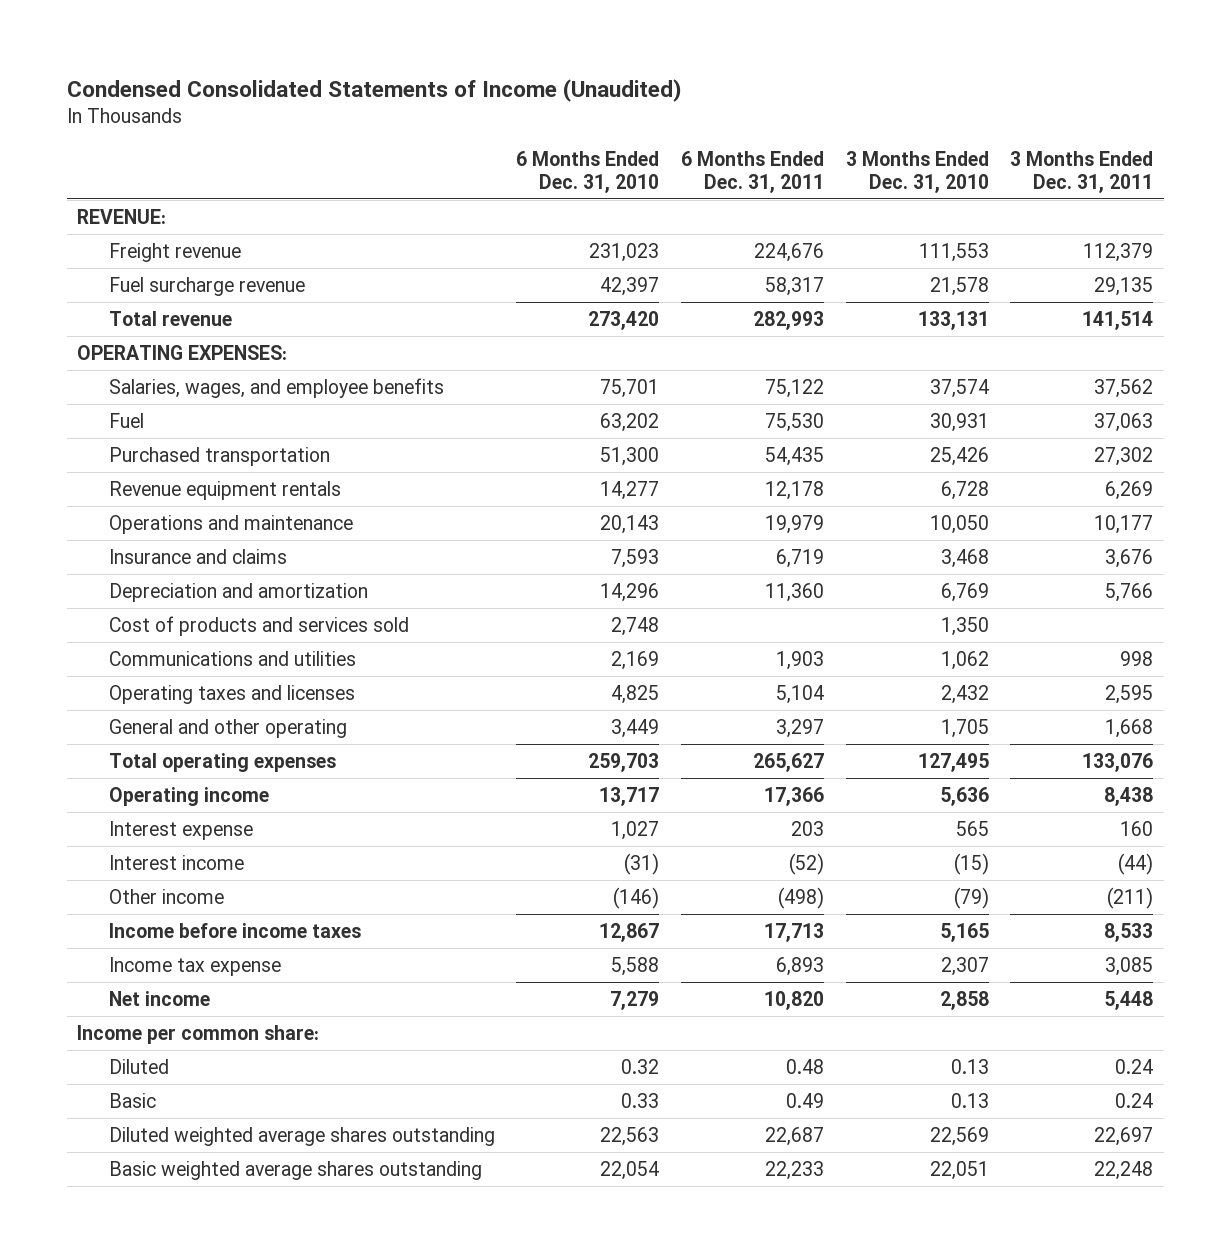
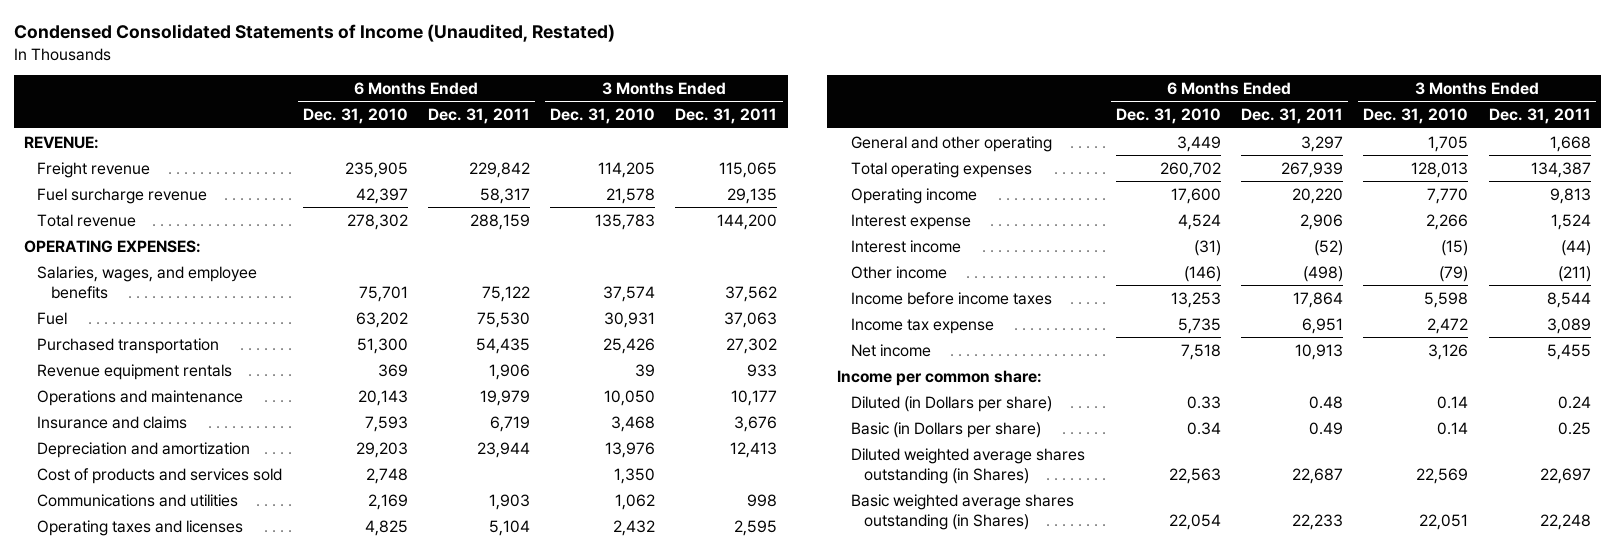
[66,78,682,102] Condensed Consolidated Statements of Income (Unaudited) -> [13,24,615,43] Condensed Consolidated Statements of Income (Unaudited, Restated)
[589,242,660,262] 231,023 -> [344,161,408,178] 235,905
[753,242,824,262] 224,676 -> [468,161,530,178] 229,842
[918,242,989,262] 111,553 -> [598,161,656,178] 114,205
[1083,242,1154,262] 112,379 -> [719,161,778,178] 115,065
[588,310,660,330] 273,420 -> [346,213,408,230] 278,302
[752,310,824,330] 282,993 -> [469,213,530,230] 288,159
[917,310,989,330] 133,131 -> [595,213,656,230] 135,783
[1082,310,1154,330] 141,514 -> [717,213,778,230] 144,200
[600,480,660,500] 14,277 -> [377,363,408,377] 369
[764,480,824,500] 12,178 -> [488,363,530,380] 1,906
[940,480,989,500] 6,728 -> [635,363,656,377] 39
[1105,480,1154,500] 6,269 -> [747,363,778,377] 933
[600,582,660,602] 14,296 -> [355,441,408,458] 29,203
[764,582,824,602] 11,360 -> [476,441,530,458] 23,944
[940,582,989,602] 6,769 -> [605,441,656,458] 13,976
[1105,582,1154,602] 5,766 -> [730,441,778,458] 12,413
[588,752,660,772] 259,703 -> [1159,161,1221,178] 260,702
[752,752,824,772] 265,627 -> [1281,161,1344,178] 267,939
[917,752,989,772] 127,495 -> [1411,161,1469,178] 128,013
[1082,752,1154,772] 133,076 -> [1530,161,1591,178] 134,387
[599,786,660,806] 13,717 -> [1170,187,1221,204] 17,600
[763,786,824,806] 17,366 -> [1292,187,1344,204] 20,220
[939,786,989,806] 5,636 -> [1427,187,1469,204] 7,770
[1104,786,1154,806] 8,438 -> [1549,187,1591,204] 9,813
[611,820,660,840] 1,027 -> [1177,213,1221,230] 4,524
[790,820,824,836] 203 -> [1300,213,1344,230] 2,906
[955,820,989,836] 565 -> [1426,213,1469,230] 2,266
[1120,820,1154,836] 160 -> [1550,213,1591,230] 1,524
[599,922,660,942] 12,867 -> [1170,291,1221,308] 13,253
[763,922,824,942] 17,713 -> [1293,291,1344,308] 17,864
[939,922,989,942] 5,165 -> [1424,291,1469,308] 5,598
[1104,922,1154,942] 8,533 -> [1546,291,1591,308] 8,544
[611,956,660,976] 5,588 -> [1177,317,1221,334] 5,735
[775,956,824,976] 6,893 -> [1302,317,1344,334] 6,951
[940,956,989,976] 2,307 -> [1427,317,1469,334] 2,472
[1105,956,1154,976] 3,085 -> [1546,317,1591,334] 3,089
[610,990,660,1010] 7,279 -> [1180,343,1221,360] 7,518
[763,990,824,1010] 10,820 -> [1295,343,1344,360] 10,913
[939,990,989,1010] 2,858 -> [1428,343,1469,360] 3,126
[1104,990,1154,1010] 5,448 -> [1546,343,1591,360] 5,455
[108,1058,169,1074] Diluted -> [850,395,1052,412] Diluted (in Dollars per share)
[621,1058,660,1074] 0.32 -> [1186,395,1221,409] 0.33
[950,1058,989,1074] 0.13 -> [1437,395,1469,409] 0.14
[108,1092,156,1108] Basic -> [850,421,1041,438] Basic (in Dollars per share)
[621,1092,660,1108] 0.33 -> [1186,421,1221,435] 0.34
[950,1092,989,1108] 0.13 -> [1437,421,1469,435] 0.14
[1115,1092,1154,1108] 0.24 -> [1557,421,1591,435] 0.25
[108,1126,495,1146] Diluted weighted average shares outstanding -> [850,447,1085,484] Diluted weighted average shares outstanding (in Shares)
[108,1160,482,1180] Basic weighted average shares outstanding -> [850,493,1074,530] Basic weighted average shares outstanding (in Shares)

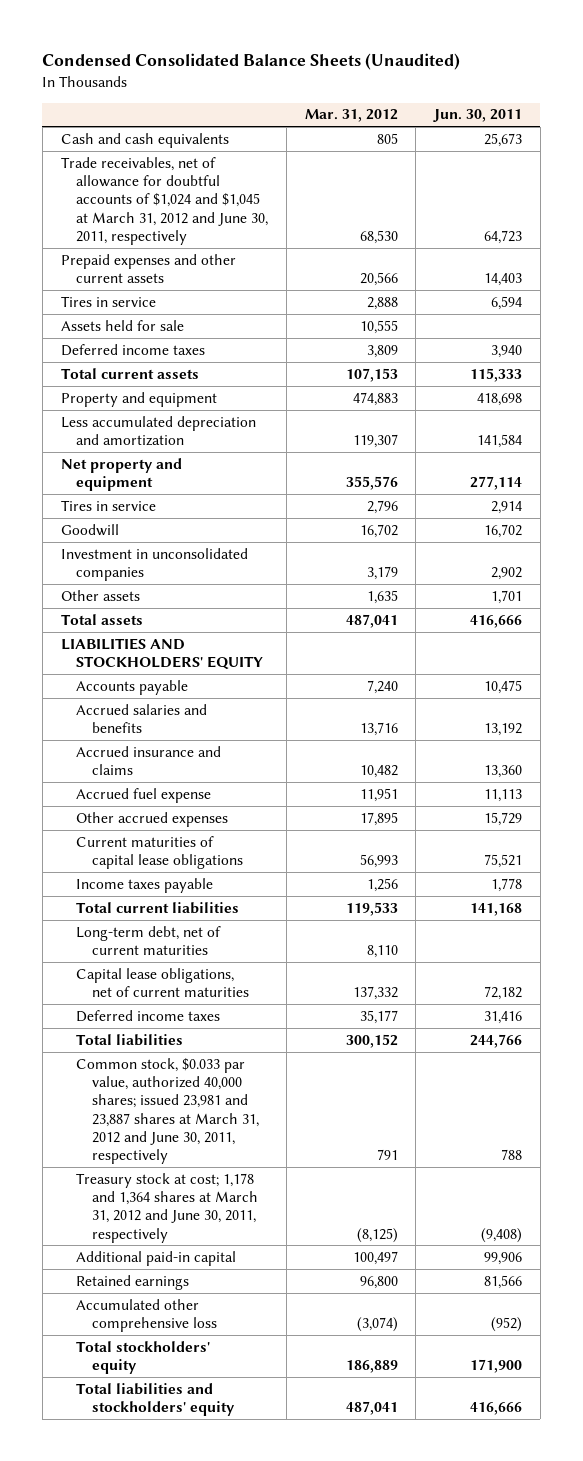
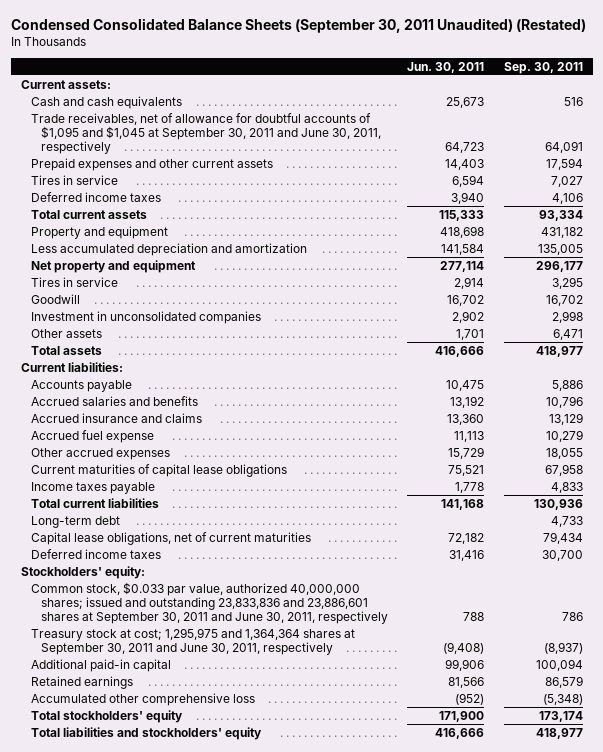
[42,53,461,71] Condensed Consolidated Balance Sheets (Unaudited) -> [10,17,586,33] Condensed Consolidated Balance Sheets (September 30, 2011 Unaudited) (Restated)
[304,109,398,123] Mar. 31, 2012 -> none
none -> [503,61,583,74] Sep. 30, 2011
none -> [20,79,111,89] Current assets:
[60,156,269,245] Trade receivables, net of allowance for doubtful accounts of $1,024 and $1,045 at March 31, 2012 and June 30, 2011, respectively -> [30,112,381,154] Trade receivables, net of allowance for doubtful accounts of $1,095 and $1,045 at September 30, 2011 and June 30, 2011, respectively
[60,319,184,331] Assets held for sale -> none
[60,637,264,671] LIABILITIES AND STOCKHOLDERS' EQUITY -> none
none -> [20,361,123,372] Current liabilities:
[76,925,222,956] Long-term debt, net of current maturities -> [30,515,120,528] Long-term debt
[76,1033,184,1046] Total liabilities -> none
none -> [20,565,145,579] Stockholders' equity:
[76,1057,259,1165] Common stock, $0.033 par value, authorized 40,000 shares; issued 23,981 and 23,887 shares at March 31, 2012 and June 30, 2011, respectively -> [30,581,388,624] Common stock, $0.033 par value, authorized 40,000,000 shares; issued and outstanding 23,833,836 and 23,886,601 shares at September 30, 2011 and June 30, 2011, respectively
[76,1172,258,1243] Treasury stock at cost; 1,178 and 1,364 shares at March 31, 2012 and June 30, 2011, respectively -> [30,627,355,655] Treasury stock at cost; 1,295,975 and 1,364,364 shares at September 30, 2011 and June 30, 2011, respectively

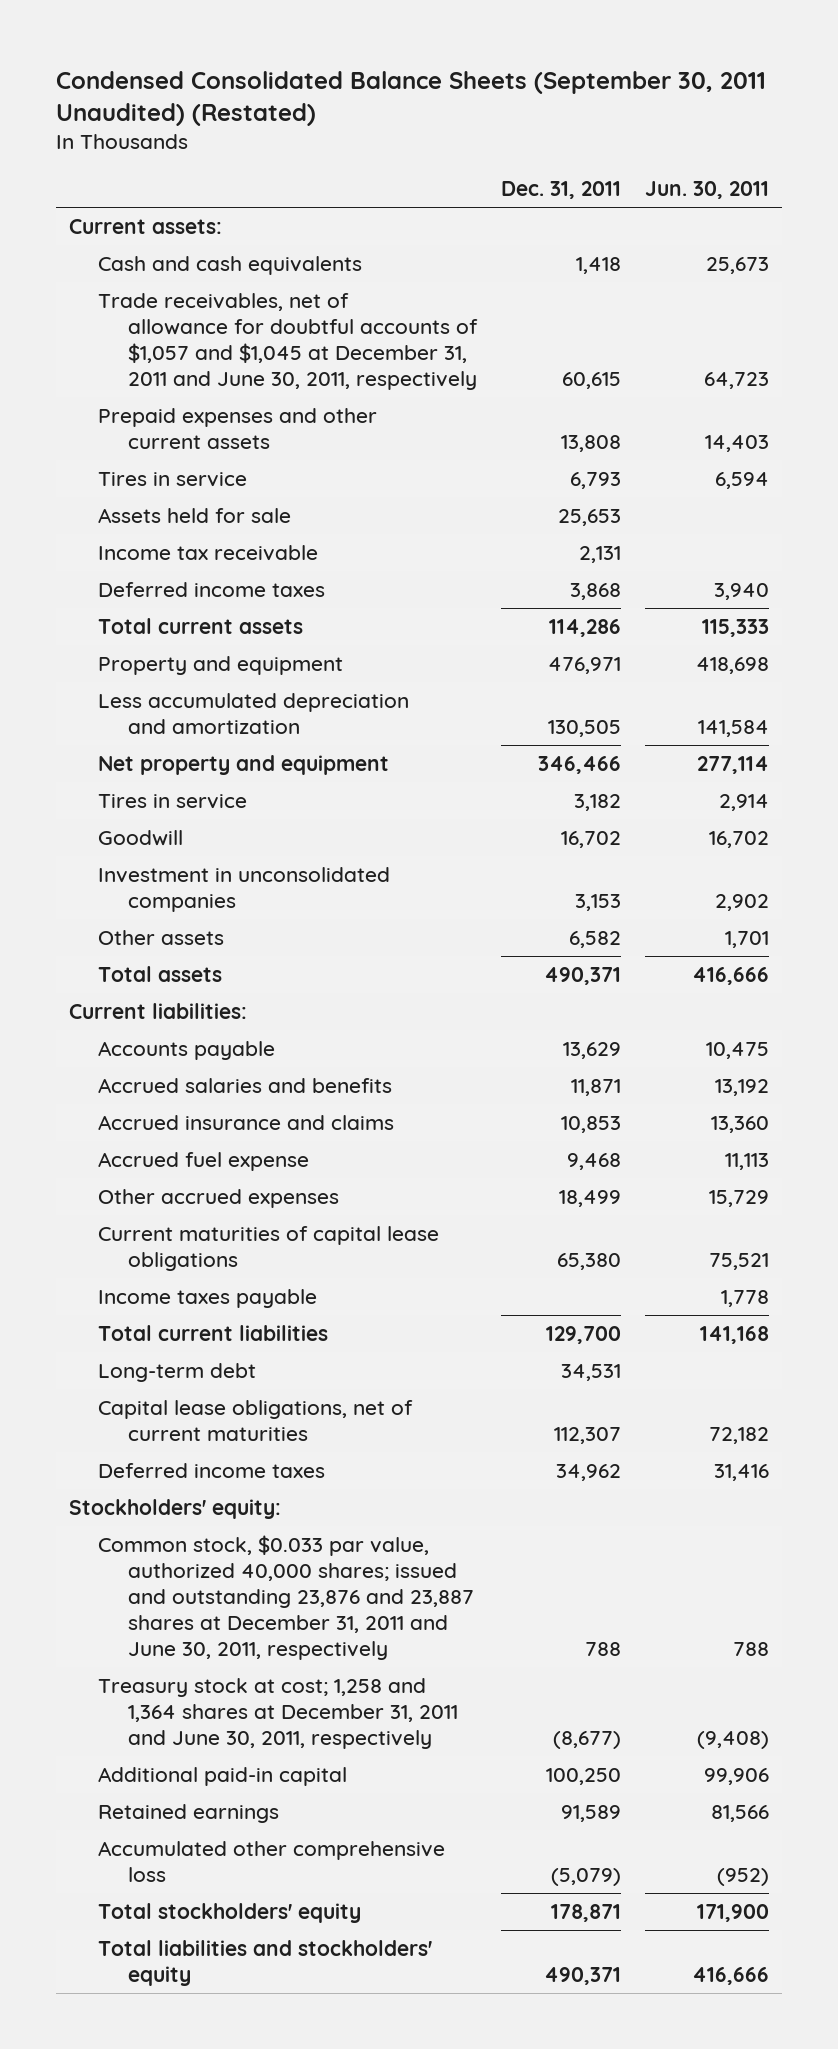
[503,61,583,74] Sep. 30, 2011 -> none
none -> [501,181,622,200] Dec. 31, 2011
[30,112,381,154] Trade receivables, net of allowance for doubtful accounts of $1,095 and $1,045 at September 30, 2011 and June 30, 2011, respectively -> [98,292,478,391] Trade receivables, net of allowance for doubtful accounts of $1,057 and $1,045 at December 31, 2011 and June 30, 2011, respectively
none -> [98,507,292,523] Assets held for sale
none -> [98,544,319,561] Income tax receivable
[30,581,388,624] Common stock, $0.033 par value, authorized 40,000,000 shares; issued and outstanding 23,833,836 and 23,886,601 shares at September 30, 2011 and June 30, 2011, respectively -> [98,1534,474,1661] Common stock, $0.033 par value, authorized 40,000 shares; issued and outstanding 23,876 and 23,887 shares at December 31, 2011 and June 30, 2011, respectively
[30,627,355,655] Treasury stock at cost; 1,295,975 and 1,364,364 shares at September 30, 2011 and June 30, 2011, respectively -> [98,1677,458,1750] Treasury stock at cost; 1,258 and 1,364 shares at December 31, 2011 and June 30, 2011, respectively

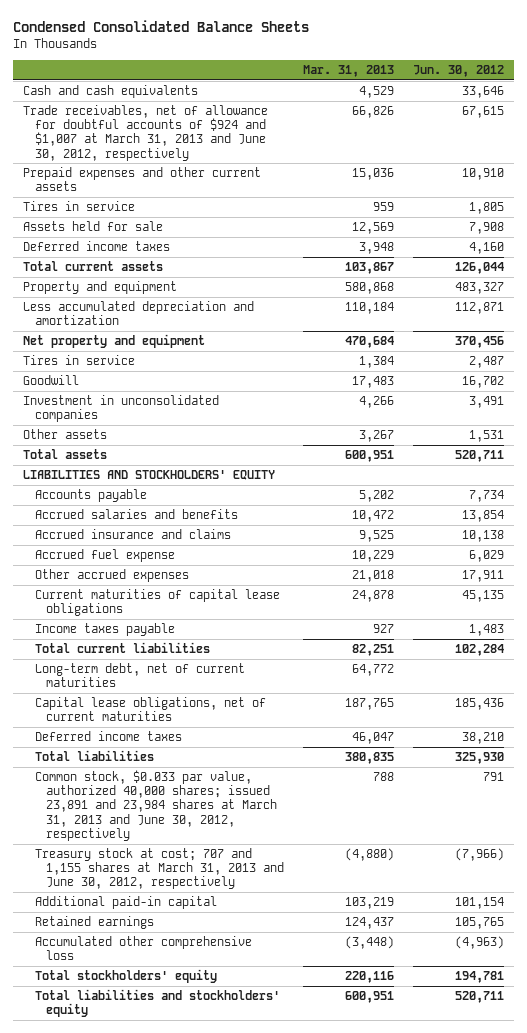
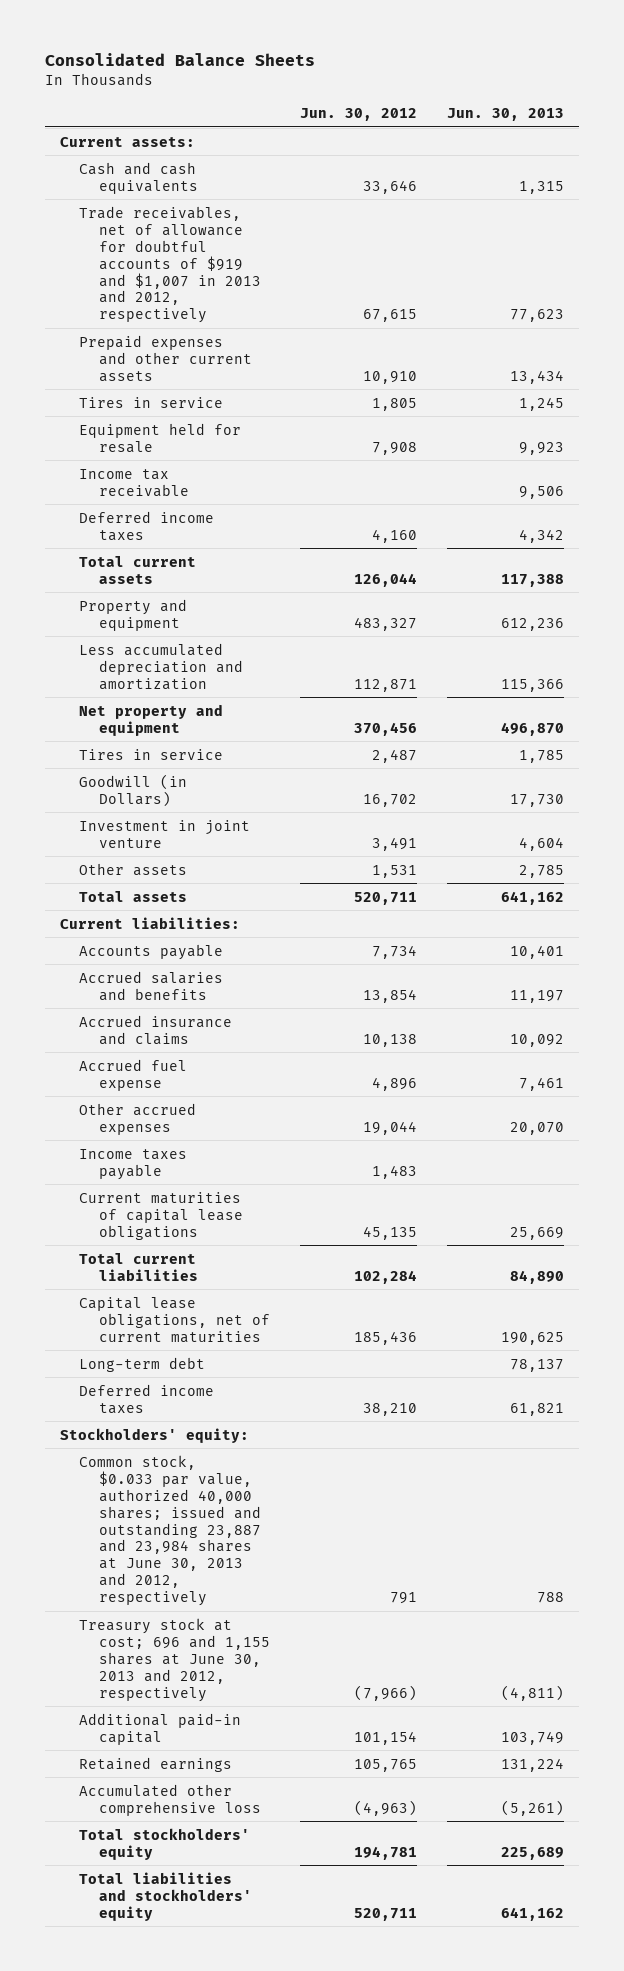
[13,19,310,32] Condensed Consolidated Balance Sheets -> [44,53,315,67] Consolidated Balance Sheets
[303,65,395,78] Mar. 31, 2013 -> none
none -> [446,107,564,121] Jun. 30, 2013
none -> [59,136,195,147] Current assets:
[22,105,268,161] Trade receivables, net of allowance for doubtful accounts of $924 and $1,007 at March 31, 2013 and June 30, 2012, respectively -> [79,205,261,324] Trade receivables, net of allowance for doubtful accounts of $919 and $1,007 in 2013 and 2012, respectively
[22,221,163,232] Assets held for sale -> [79,422,242,453] Equipment held for resale
none -> [79,468,189,497] Income tax receivable
[22,375,79,386] Goodwill -> [79,773,188,807] Goodwill (in Dollars)
[22,395,219,423] Investment in unconsolidated companies -> [79,819,251,848] Investment in joint venture
[22,470,275,481] LIABILITIES AND STOCKHOLDERS' EQUITY -> none
none -> [59,916,240,929] Current liabilities:
[469,550,505,563] 6,029 -> [371,1076,417,1091] 4,896
[462,570,505,583] 17,911 -> [362,1120,417,1135] 19,044
[34,589,280,617] Current maturities of capital lease obligations -> [79,1191,243,1240] Current maturities of capital lease obligations
[34,663,245,688] Long-term debt, net of current maturities -> none
none -> [79,1356,206,1372] Long-term debt
[34,750,154,762] Total liabilities -> none
none -> [59,1427,249,1443] Stockholders' equity:
[34,770,278,841] Common stock, $0.033 par value, authorized 40,000 shares; issued 23,891 and 23,984 shares at March 31, 2013 and June 30, 2012, respectively -> [79,1454,261,1607] Common stock, $0.033 par value, authorized 40,000 shares; issued and outstanding 23,887 and 23,984 shares at June 30, 2013 and 2012, respectively
[34,848,285,890] Treasury stock at cost; 707 and 1,155 shares at March 31, 2013 and June 30, 2012, respectively -> [79,1617,270,1702] Treasury stock at cost; 696 and 1,155 shares at June 30, 2013 and 2012, respectively

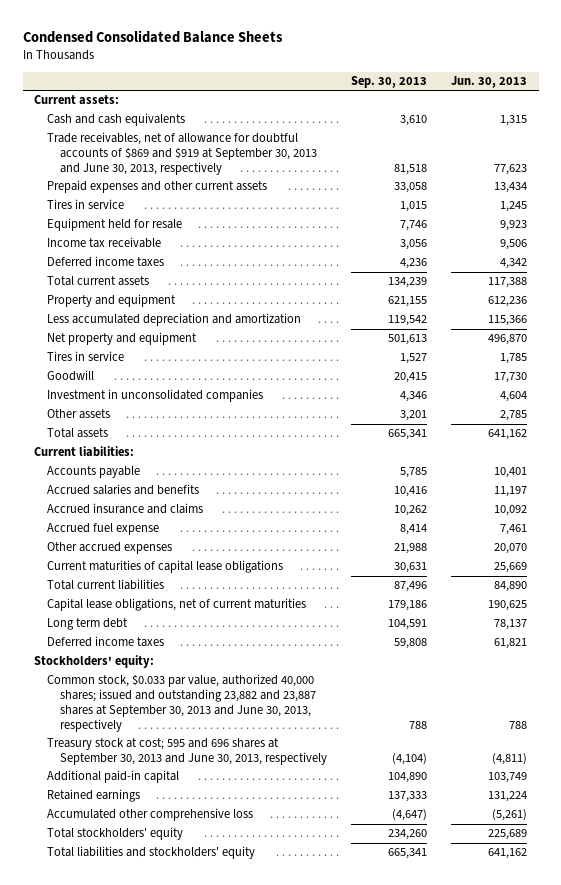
[44,53,315,67] Consolidated Balance Sheets -> [22,30,283,44] Condensed Consolidated Balance Sheets
[299,107,417,121] Jun. 30, 2012 -> none
none -> [351,75,428,88] Sep. 30, 2013
[79,205,261,324] Trade receivables, net of allowance for doubtful accounts of $919 and $1,007 in 2013 and 2012, respectively -> [47,132,318,176] Trade receivables, net of allowance for doubtful accounts of $869 and $919 at September 30, 2013 and June 30, 2013, respectively
[79,773,188,807] Goodwill (in Dollars) -> [47,370,95,382] Goodwill
[79,819,251,848] Investment in joint venture -> [47,389,264,403] Investment in unconsolidated companies
[79,1148,188,1180] Income taxes payable -> none
[79,1356,206,1372] Long-term debt -> [47,618,129,631] Long term debt
[79,1454,261,1607] Common stock, $0.033 par value, authorized 40,000 shares; issued and outstanding 23,887 and 23,984 shares at June 30, 2013 and 2012, respectively -> [47,674,317,732] Common stock, $0.033 par value, authorized 40,000 shares; issued and outstanding 23,882 and 23,887 shares at September 30, 2013 and June 30, 2013, respectively
[79,1617,270,1702] Treasury stock at cost; 696 and 1,155 shares at June 30, 2013 and 2012, respectively -> [47,738,328,766] Treasury stock at cost; 595 and 696 shares at September 30, 2013 and June 30, 2013, respectively

